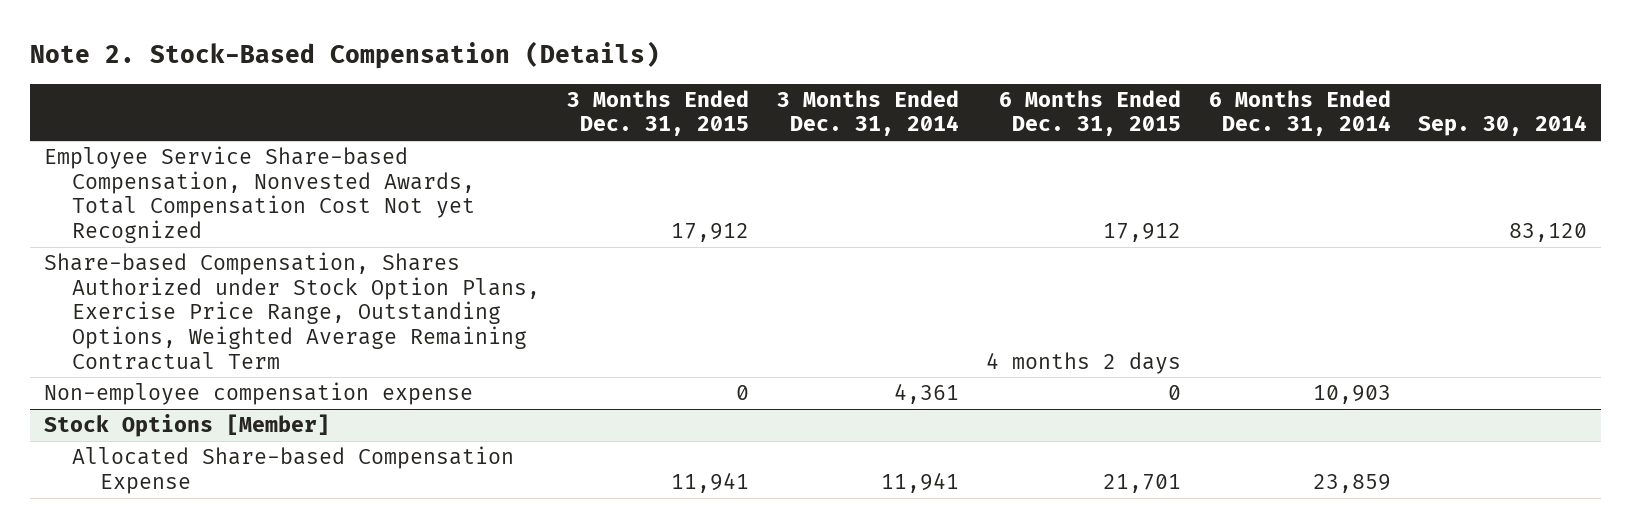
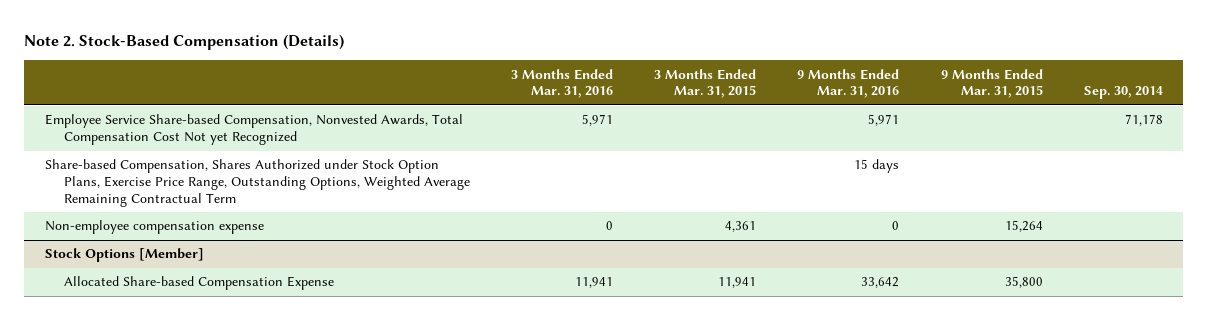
[567,89,750,137] 3 Months Ended Dec. 31, 2015 -> none
[776,89,959,137] 3 Months Ended Dec. 31, 2014 -> none
[999,89,1182,137] 6 Months Ended Dec. 31, 2015 -> none
[1208,89,1391,137] 6 Months Ended Dec. 31, 2014 -> none
none -> [510,68,613,99] 3 Months Ended Mar. 31, 2016
none -> [654,68,757,99] 3 Months Ended Mar. 31, 2015
none -> [797,68,900,99] 9 Months Ended Mar. 31, 2016
none -> [940,68,1043,99] 9 Months Ended Mar. 31, 2015
[1509,223,1588,243] 83,120 -> [1124,114,1163,127] 71,178

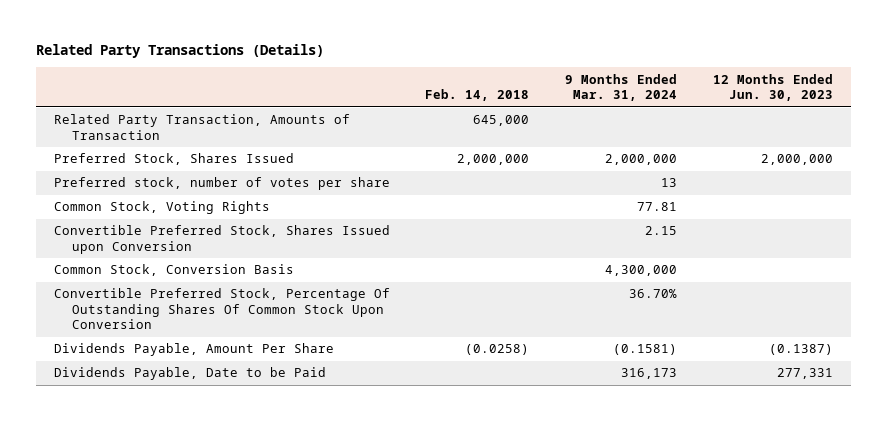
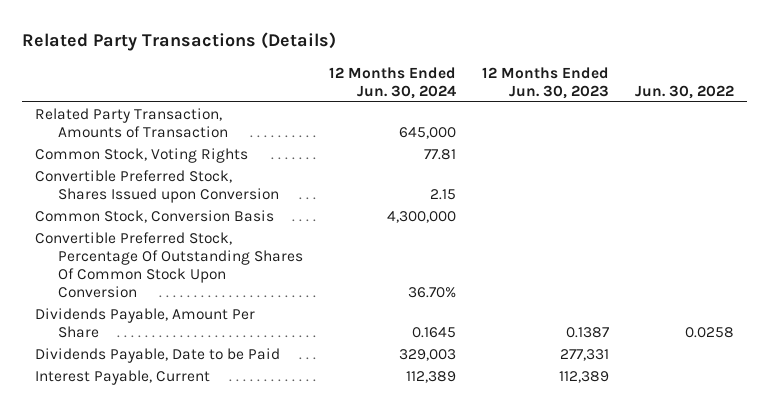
[425,88,530,101] Feb. 14, 2018 -> none
[565,73,678,101] 9 Months Ended Mar. 31, 2024 -> none
none -> [329,66,457,99] 12 Months Ended Jun. 30, 2024
none -> [635,84,735,99] Jun. 30, 2022
[53,153,294,166] Preferred Stock, Shares Issued -> none
[53,177,390,191] Preferred stock, number of votes per share -> none
[769,344,834,356] (0.1387) -> [566,327,610,339] 0.1387
none -> [34,369,210,385] Interest Payable, Current

